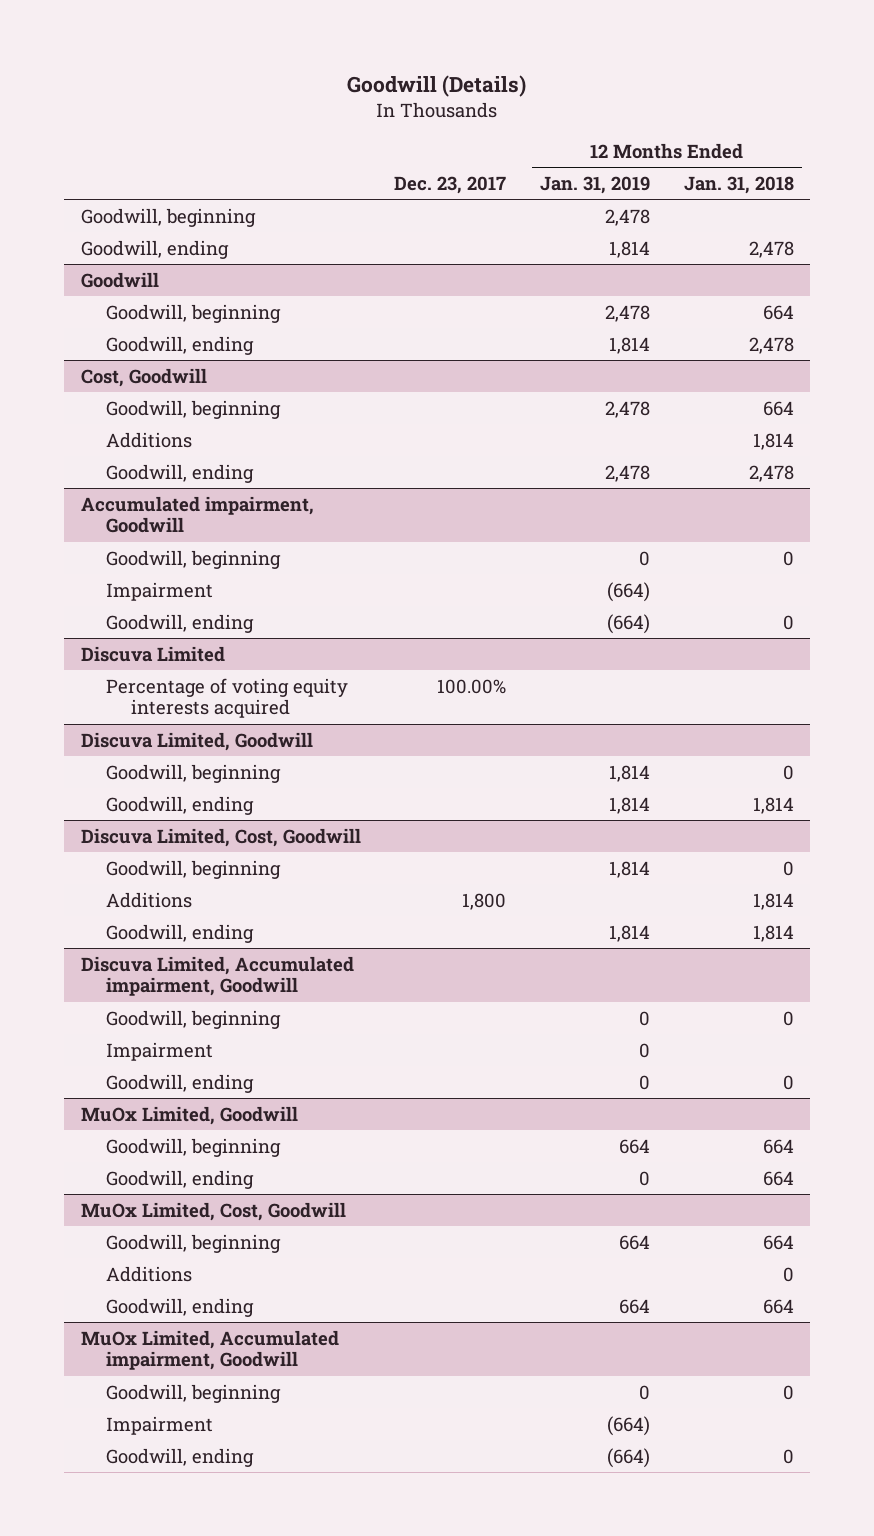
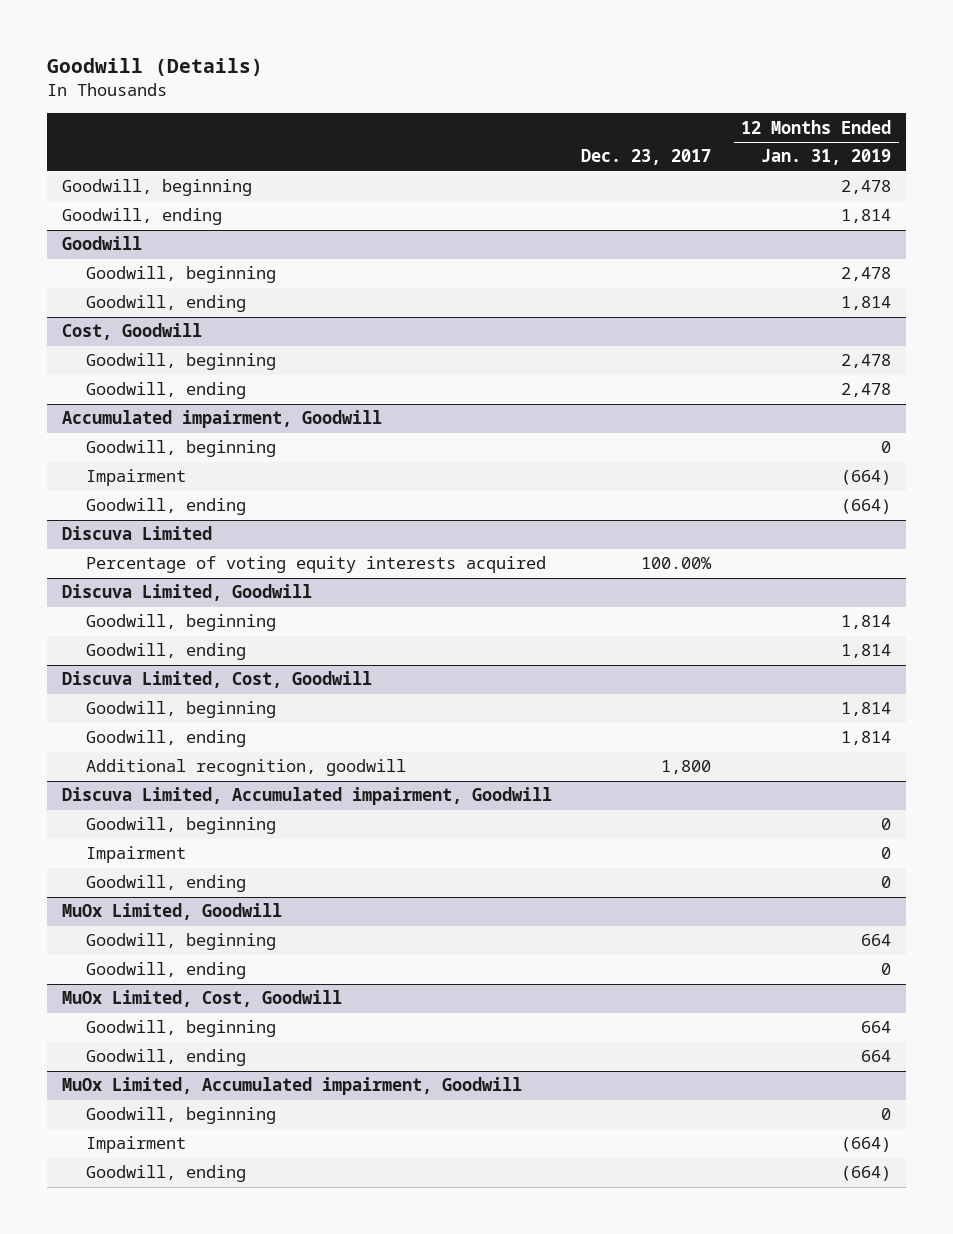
[683,176,794,195] Jan. 31, 2018 -> none
[106,431,193,448] Additions -> none
[106,891,193,908] Additions -> none
none -> [86,759,407,777] Additional recognition, goodwill
[106,1265,193,1282] Additions -> none

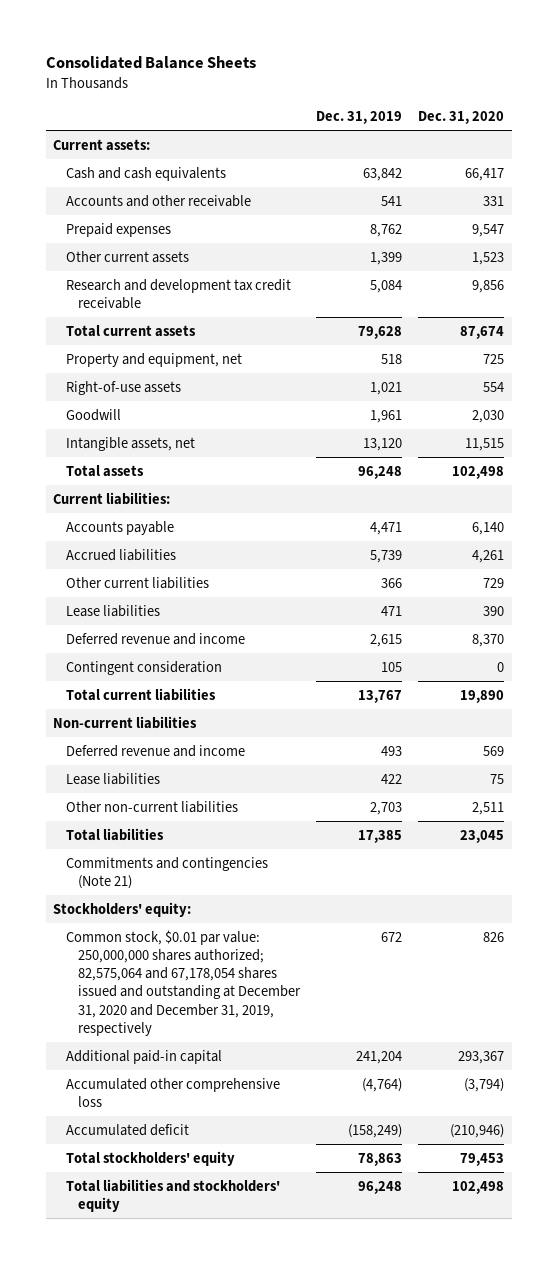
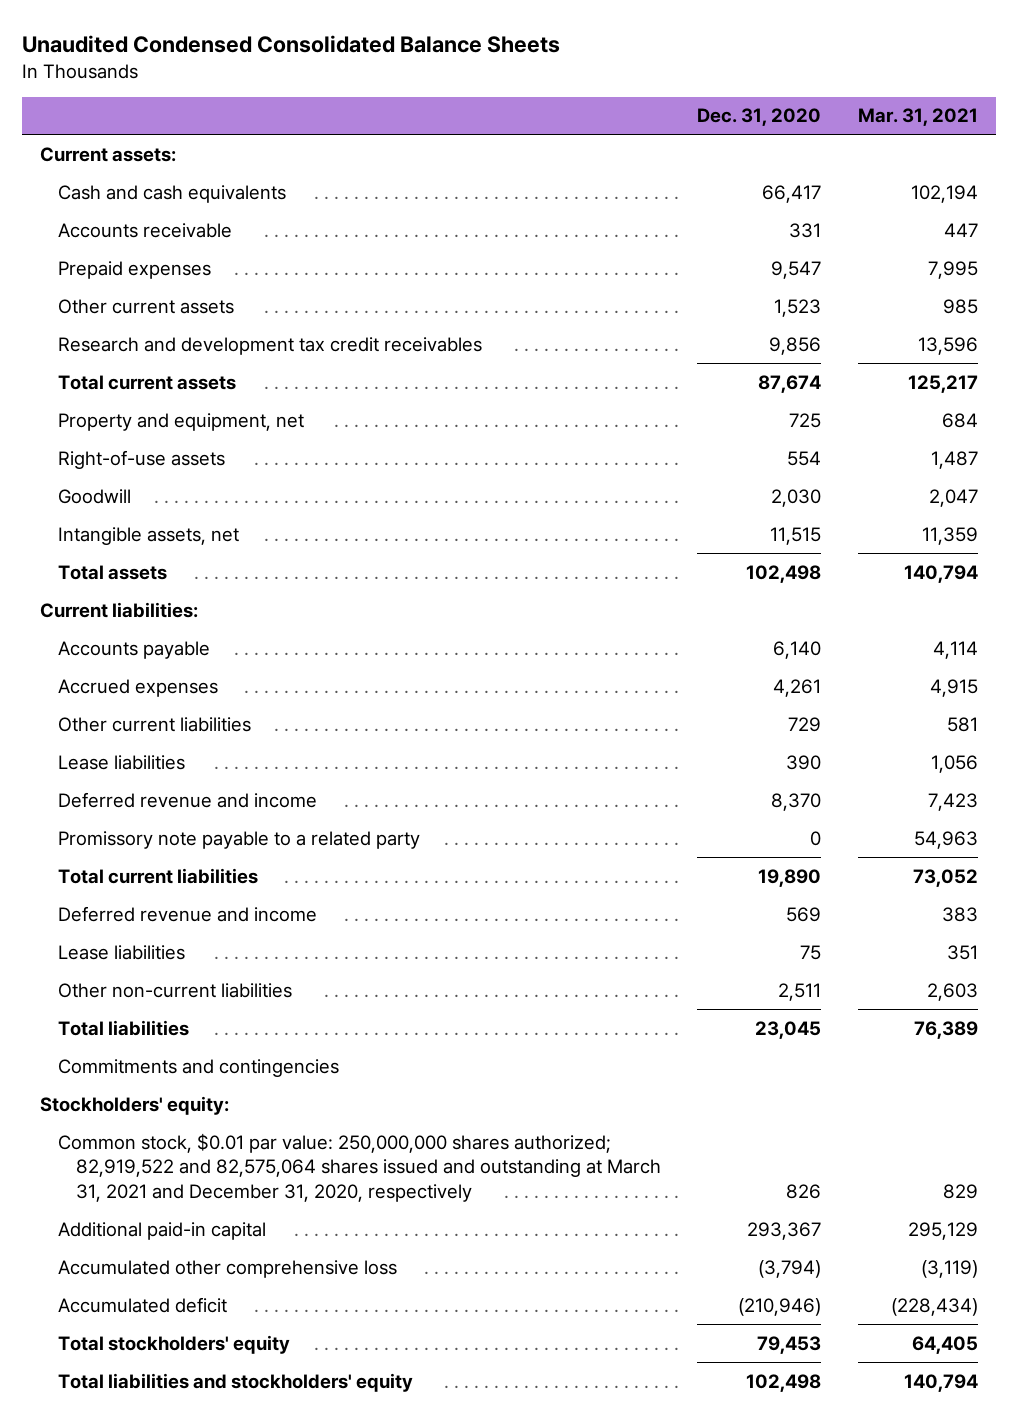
[45,56,256,70] Consolidated Balance Sheets -> [21,34,560,53] Unaudited Condensed Consolidated Balance Sheets
[315,110,402,124] Dec. 31, 2019 -> none
none -> [857,108,978,127] Mar. 31, 2021
[65,194,251,207] Accounts and other receivable -> [58,222,233,238] Accounts receivable
[65,278,291,309] Research and development tax credit receivable -> [58,336,483,355] Research and development tax credit receivables
[65,548,176,561] Accrued liabilities -> [58,678,219,697] Accrued expenses
[65,660,222,675] Contingent consideration -> none
none -> [58,830,421,849] Promissory note payable to a related party
[53,715,198,729] Non-current liabilities -> none
[65,856,268,889] Commitments and contingencies (Note 21) -> [58,1058,340,1077] Commitments and contingencies
[65,929,302,1036] Common stock, $0.01 par value: 250,000,000 shares authorized; 82,575,064 and 67,178,054 shares issued and outstanding at December 31, 2020 and December 31, 2019, respectively -> [58,1132,662,1202] Common stock, $0.01 par value: 250,000,000 shares authorized; 82,919,522 and 82,575,064 shares issued and outstanding at March 31, 2021 and December 31, 2020, respectively

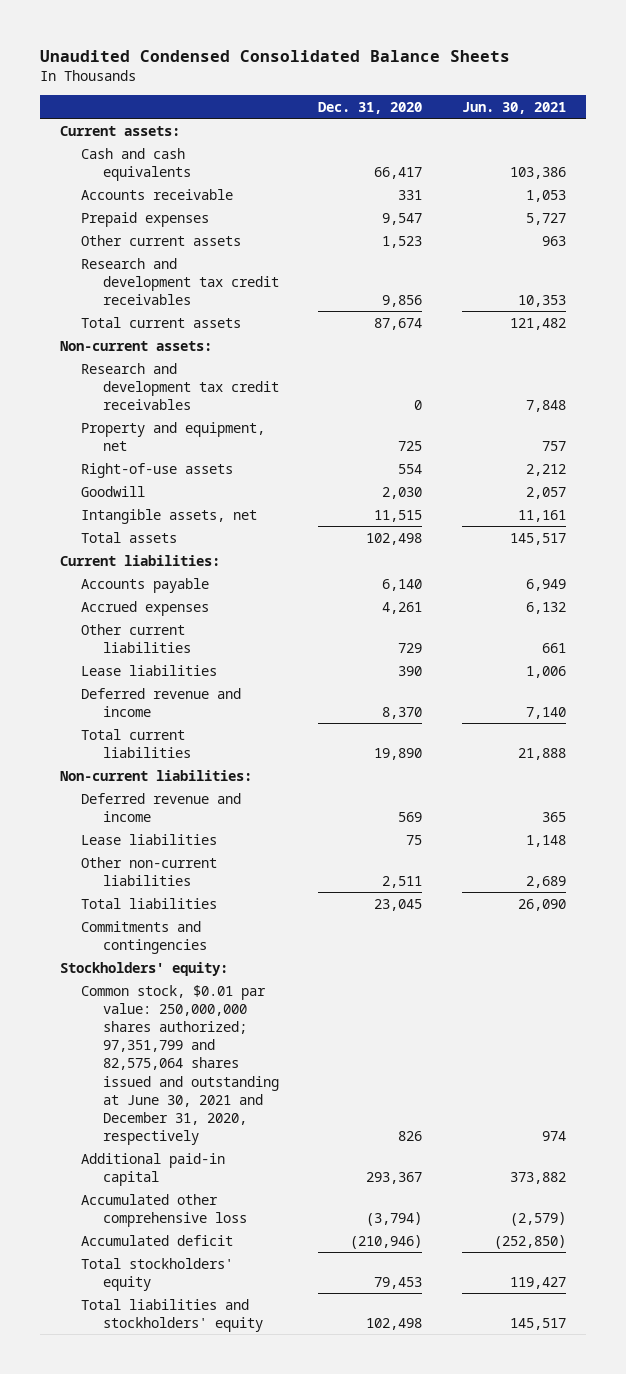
[857,108,978,127] Mar. 31, 2021 -> none
none -> [461,102,566,115] Jun. 30, 2021
none -> [60,340,213,351] Non-current assets:
none -> [81,362,279,410] Research and development tax credit receivables
[58,830,421,849] Promissory note payable to a related party -> none
none -> [60,769,253,781] Non-current liabilities:
[58,1132,662,1202] Common stock, $0.01 par value: 250,000,000 shares authorized; 82,919,522 and 82,575,064 shares issued and outstanding at March 31, 2021 and December 31, 2020, respectively -> [81,984,279,1146] Common stock, $0.01 par value: 250,000,000 shares authorized; 97,351,799 and 82,575,064 shares issued and outstanding at June 30, 2021 and December 31, 2020, respectively

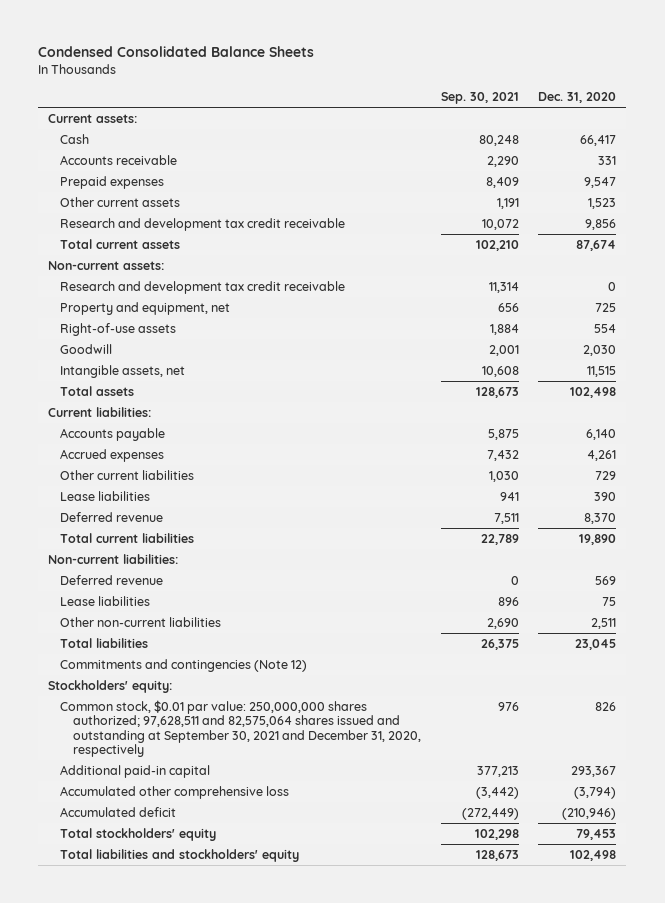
[40,50,511,63] Unaudited Condensed Consolidated Balance Sheets -> [38,46,315,58] Condensed Consolidated Balance Sheets
[461,102,566,115] Jun. 30, 2021 -> none
none -> [440,91,519,104] Sep. 30, 2021
[81,147,191,181] Cash and cash equivalents -> [60,133,90,144] Cash
[81,257,279,305] Research and development tax credit receivables -> [60,217,346,231] Research and development tax credit receivable
[81,362,279,410] Research and development tax credit receivables -> [60,280,346,294] Research and development tax credit receivable
[81,687,242,717] Deferred revenue and income -> [60,511,164,522] Deferred revenue
[81,792,242,822] Deferred revenue and income -> [60,574,164,585] Deferred revenue
[81,920,207,954] Commitments and contingencies -> [60,658,308,672] Commitments and contingencies (Note 12)
[81,984,279,1146] Common stock, $0.01 par value: 250,000,000 shares authorized; 97,351,799 and 82,575,064 shares issued and outstanding at June 30, 2021 and December 31, 2020, respectively -> [60,699,421,758] Common stock, $0.01 par value: 250,000,000 shares authorized; 97,628,511 and 82,575,064 shares issued and outstanding at September 30, 2021 and December 31, 2020, respectively

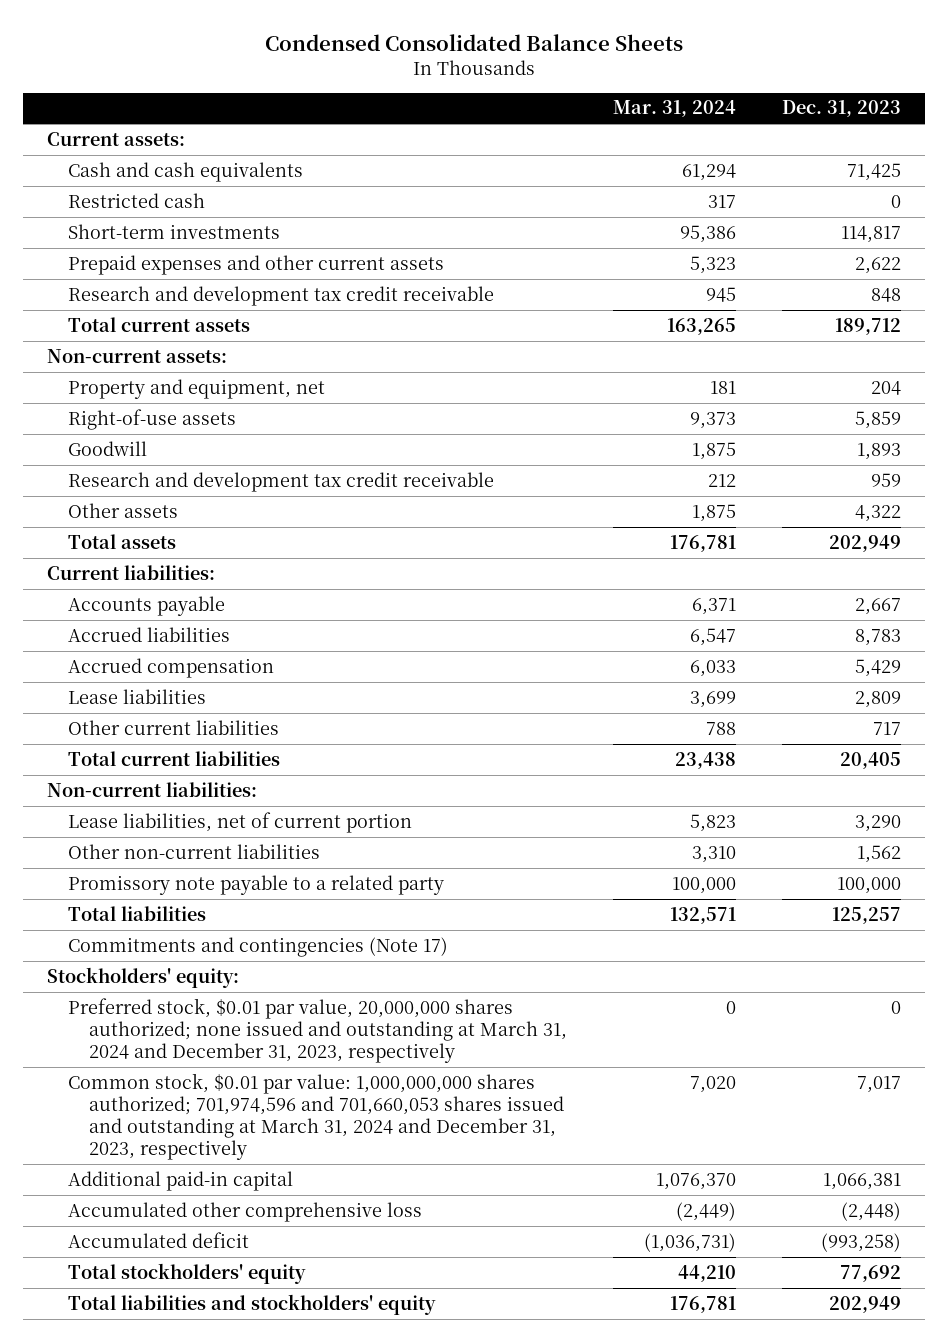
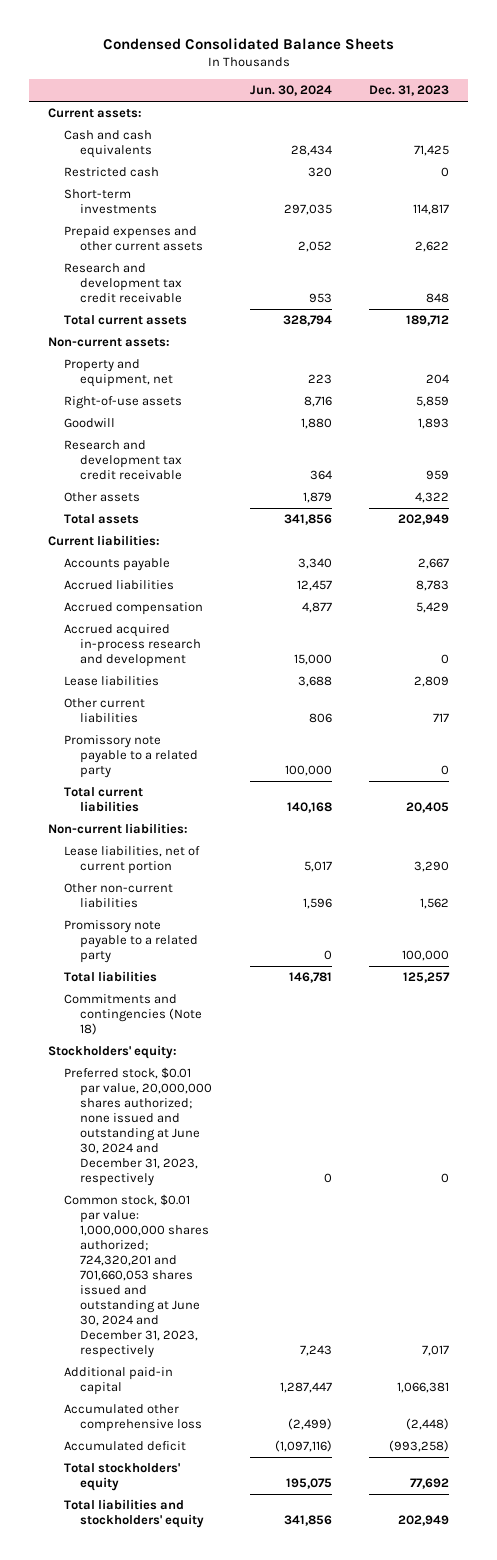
[613,100,737,118] Mar. 31, 2024 -> none
none -> [249,85,332,97] Jun. 30, 2024
none -> [63,624,201,668] Accrued acquired in-process research and development
none -> [63,735,198,779] Promissory note payable to a related party
[67,936,448,957] Commitments and contingencies (Note 17) -> [63,994,202,1036] Commitments and contingencies (Note 18)
[67,997,567,1064] Preferred stock, $0.01 par value, 20,000,000 shares authorized; none issued and outstanding at March 31, 2024 and December 31, 2023, respectively -> [63,1067,212,1186] Preferred stock, $0.01 par value, 20,000,000 shares authorized; none issued and outstanding at June 30, 2024 and December 31, 2023, respectively
[67,1072,564,1161] Common stock, $0.01 par value: 1,000,000,000 shares authorized; 701,974,596 and 701,660,053 shares issued and outstanding at March 31, 2024 and December 31, 2023, respectively -> [63,1194,209,1358] Common stock, $0.01 par value: 1,000,000,000 shares authorized; 724,320,201 and 701,660,053 shares issued and outstanding at June 30, 2024 and December 31, 2023, respectively

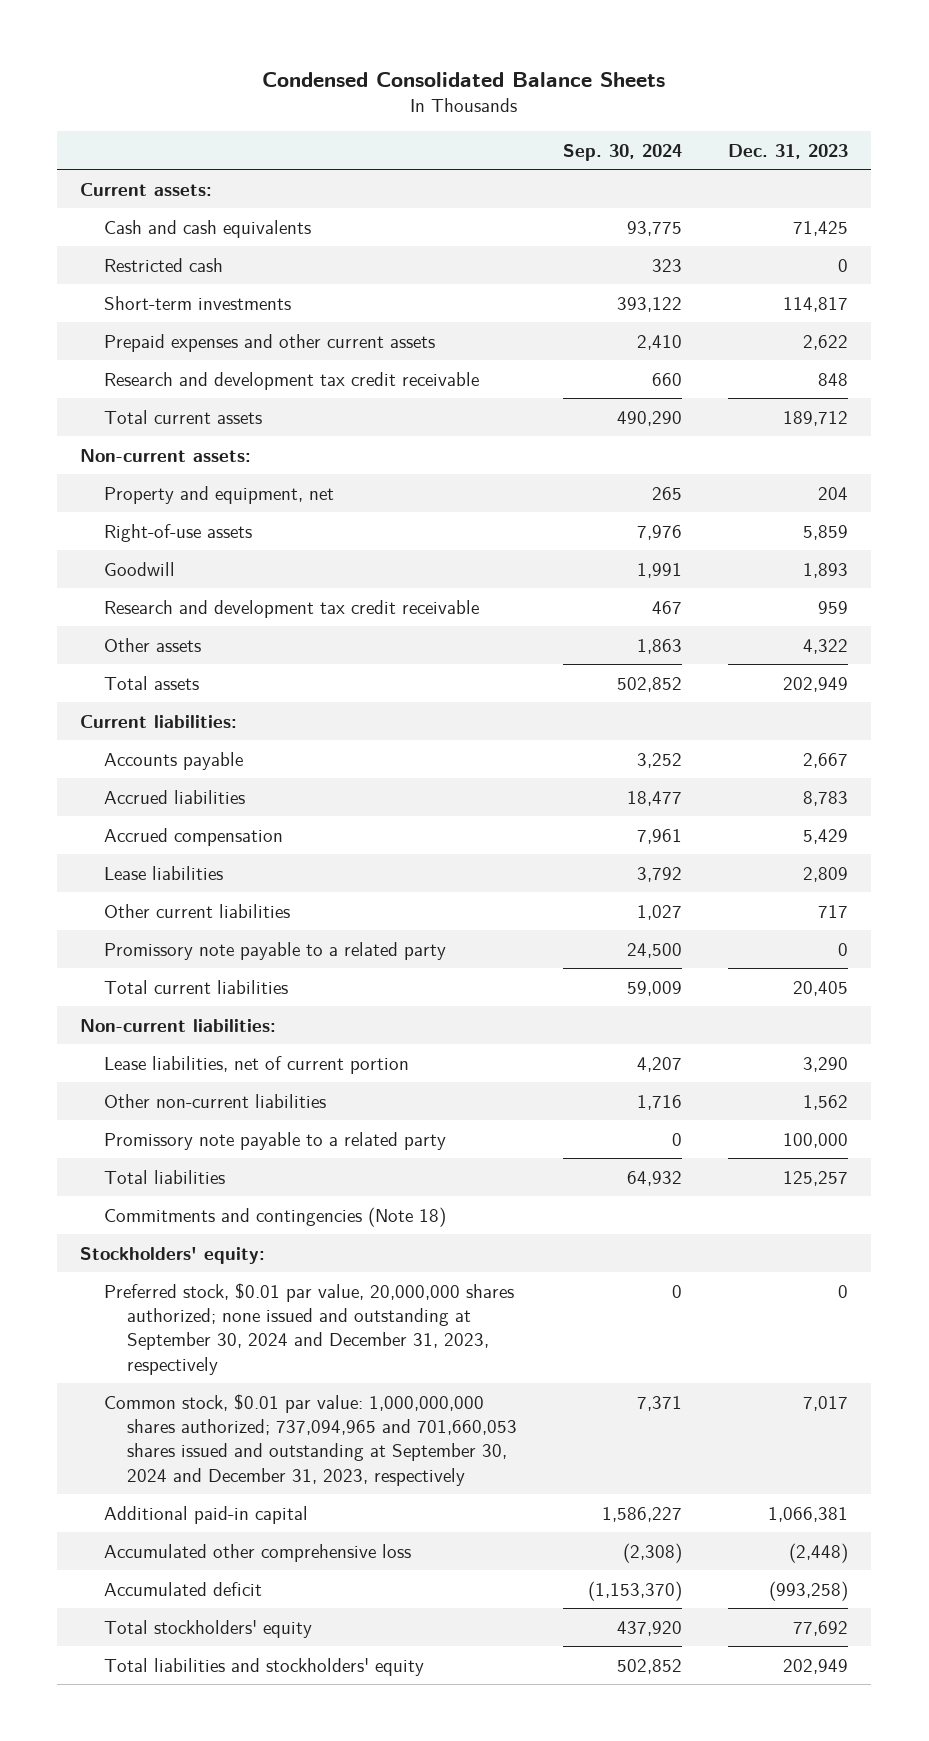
[249,85,332,97] Jun. 30, 2024 -> none
none -> [563,143,683,161] Sep. 30, 2024
[63,624,201,668] Accrued acquired in-process research and development -> none
[63,1067,212,1186] Preferred stock, $0.01 par value, 20,000,000 shares authorized; none issued and outstanding at June 30, 2024 and December 31, 2023, respectively -> [103,1282,514,1375] Preferred stock, $0.01 par value, 20,000,000 shares authorized; none issued and outstanding at September 30, 2024 and December 31, 2023, respectively
[63,1194,209,1358] Common stock, $0.01 par value: 1,000,000,000 shares authorized; 724,320,201 and 701,660,053 shares issued and outstanding at June 30, 2024 and December 31, 2023, respectively -> [103,1393,518,1486] Common stock, $0.01 par value: 1,000,000,000 shares authorized; 737,094,965 and 701,660,053 shares issued and outstanding at September 30, 2024 and December 31, 2023, respectively

